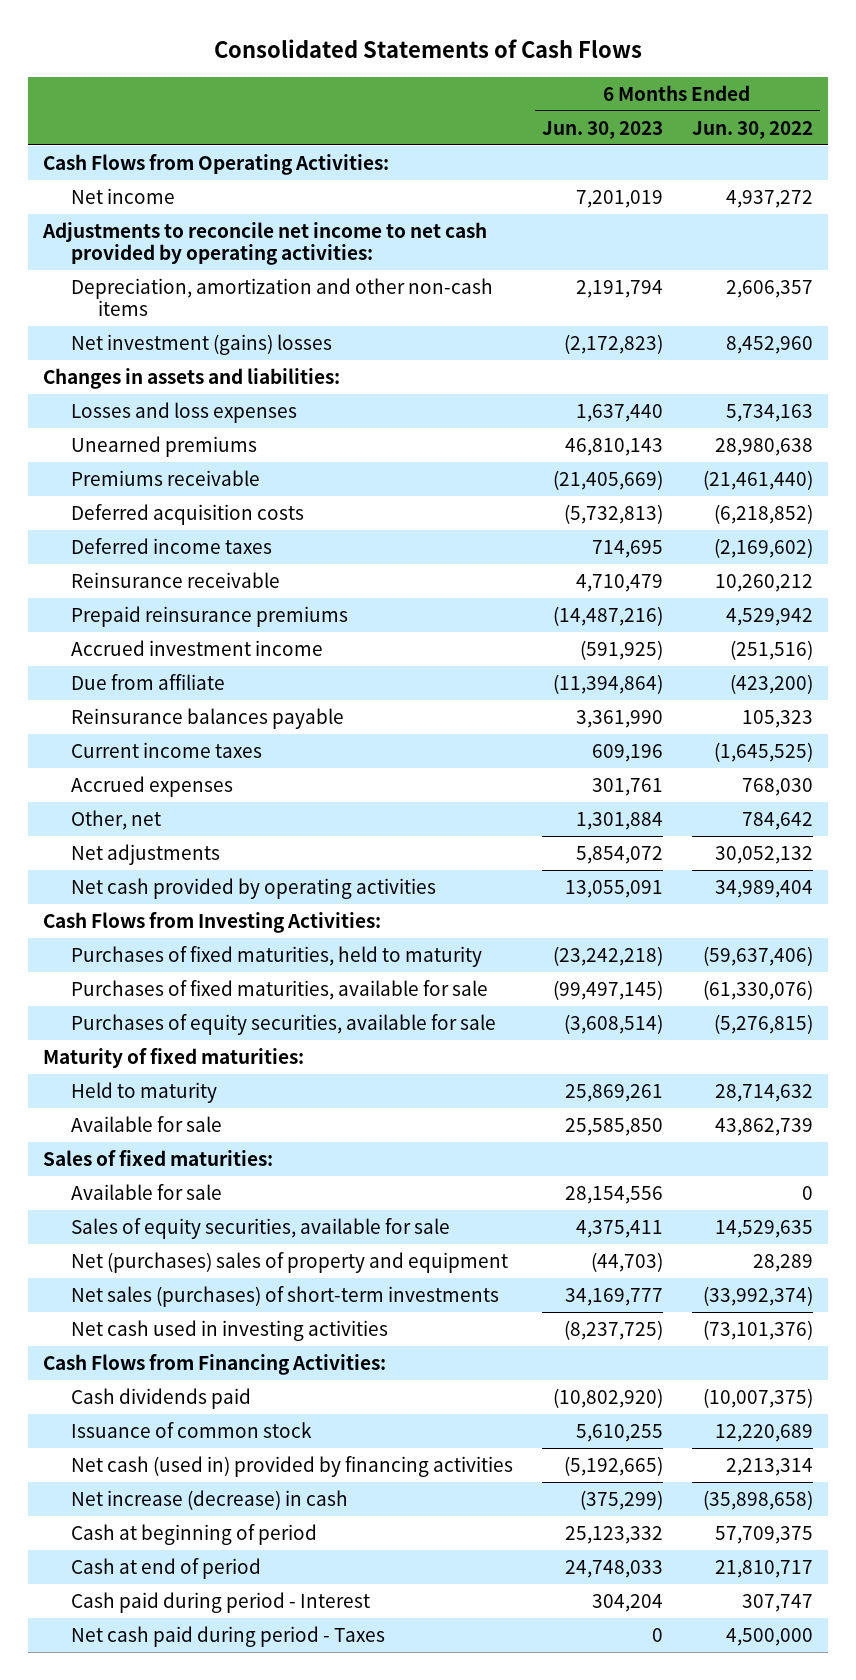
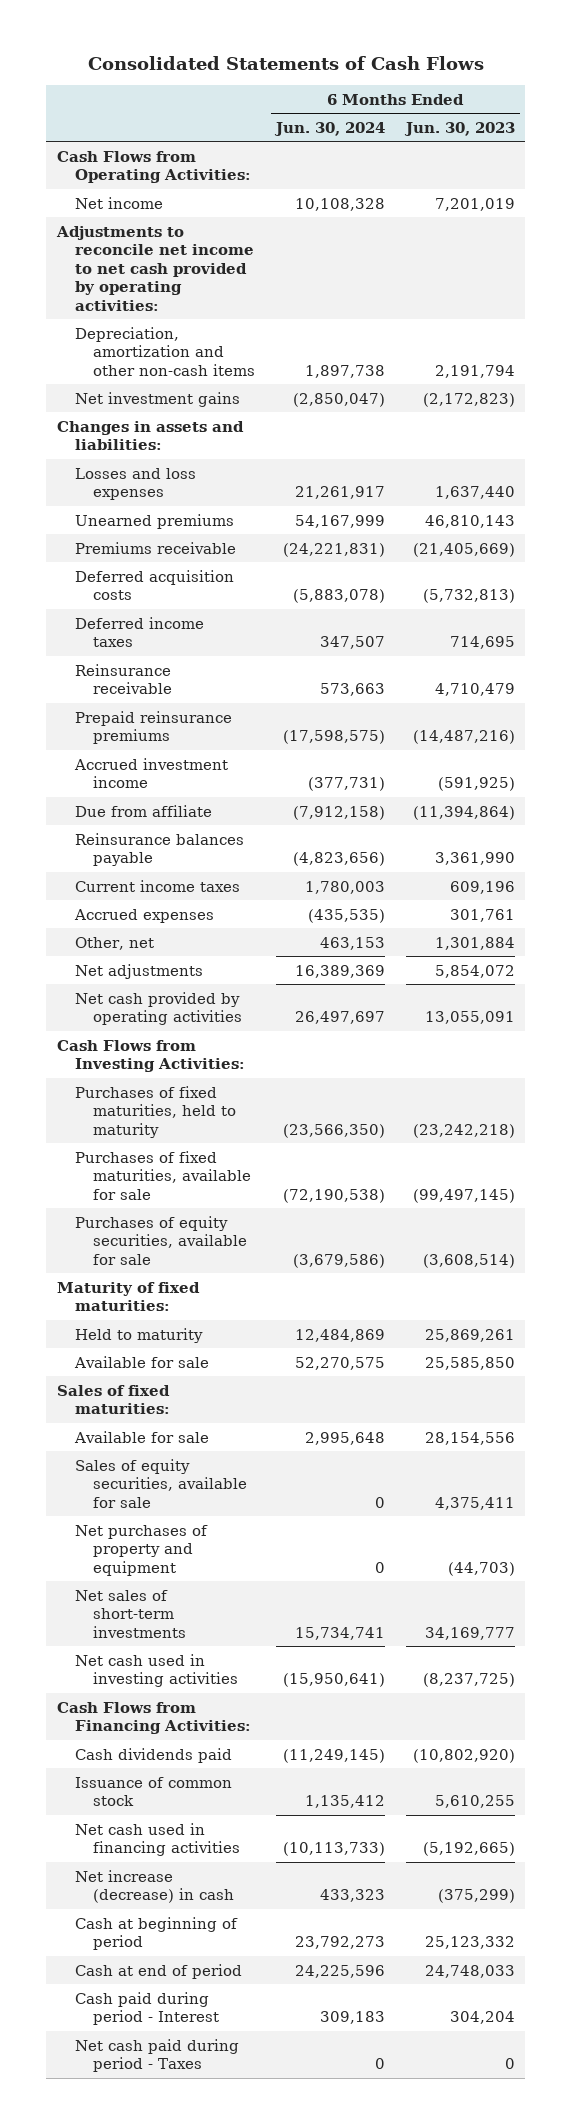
[692,120,814,139] Jun. 30, 2022 -> none
none -> [273,121,385,136] Jun. 30, 2024
[70,333,332,355] Net investment (gains) losses -> [74,391,240,407] Net investment gains
[70,1251,508,1273] Net (purchases) sales of property and equipment -> [74,1524,208,1576] Net purchases of property and equipment
[70,1285,499,1307] Net sales (purchases) of short-term investments -> [74,1589,186,1638] Net sales of short-term investments
[70,1455,513,1477] Net cash (used in) provided by financing activities -> [74,1822,240,1857] Net cash used in financing activities

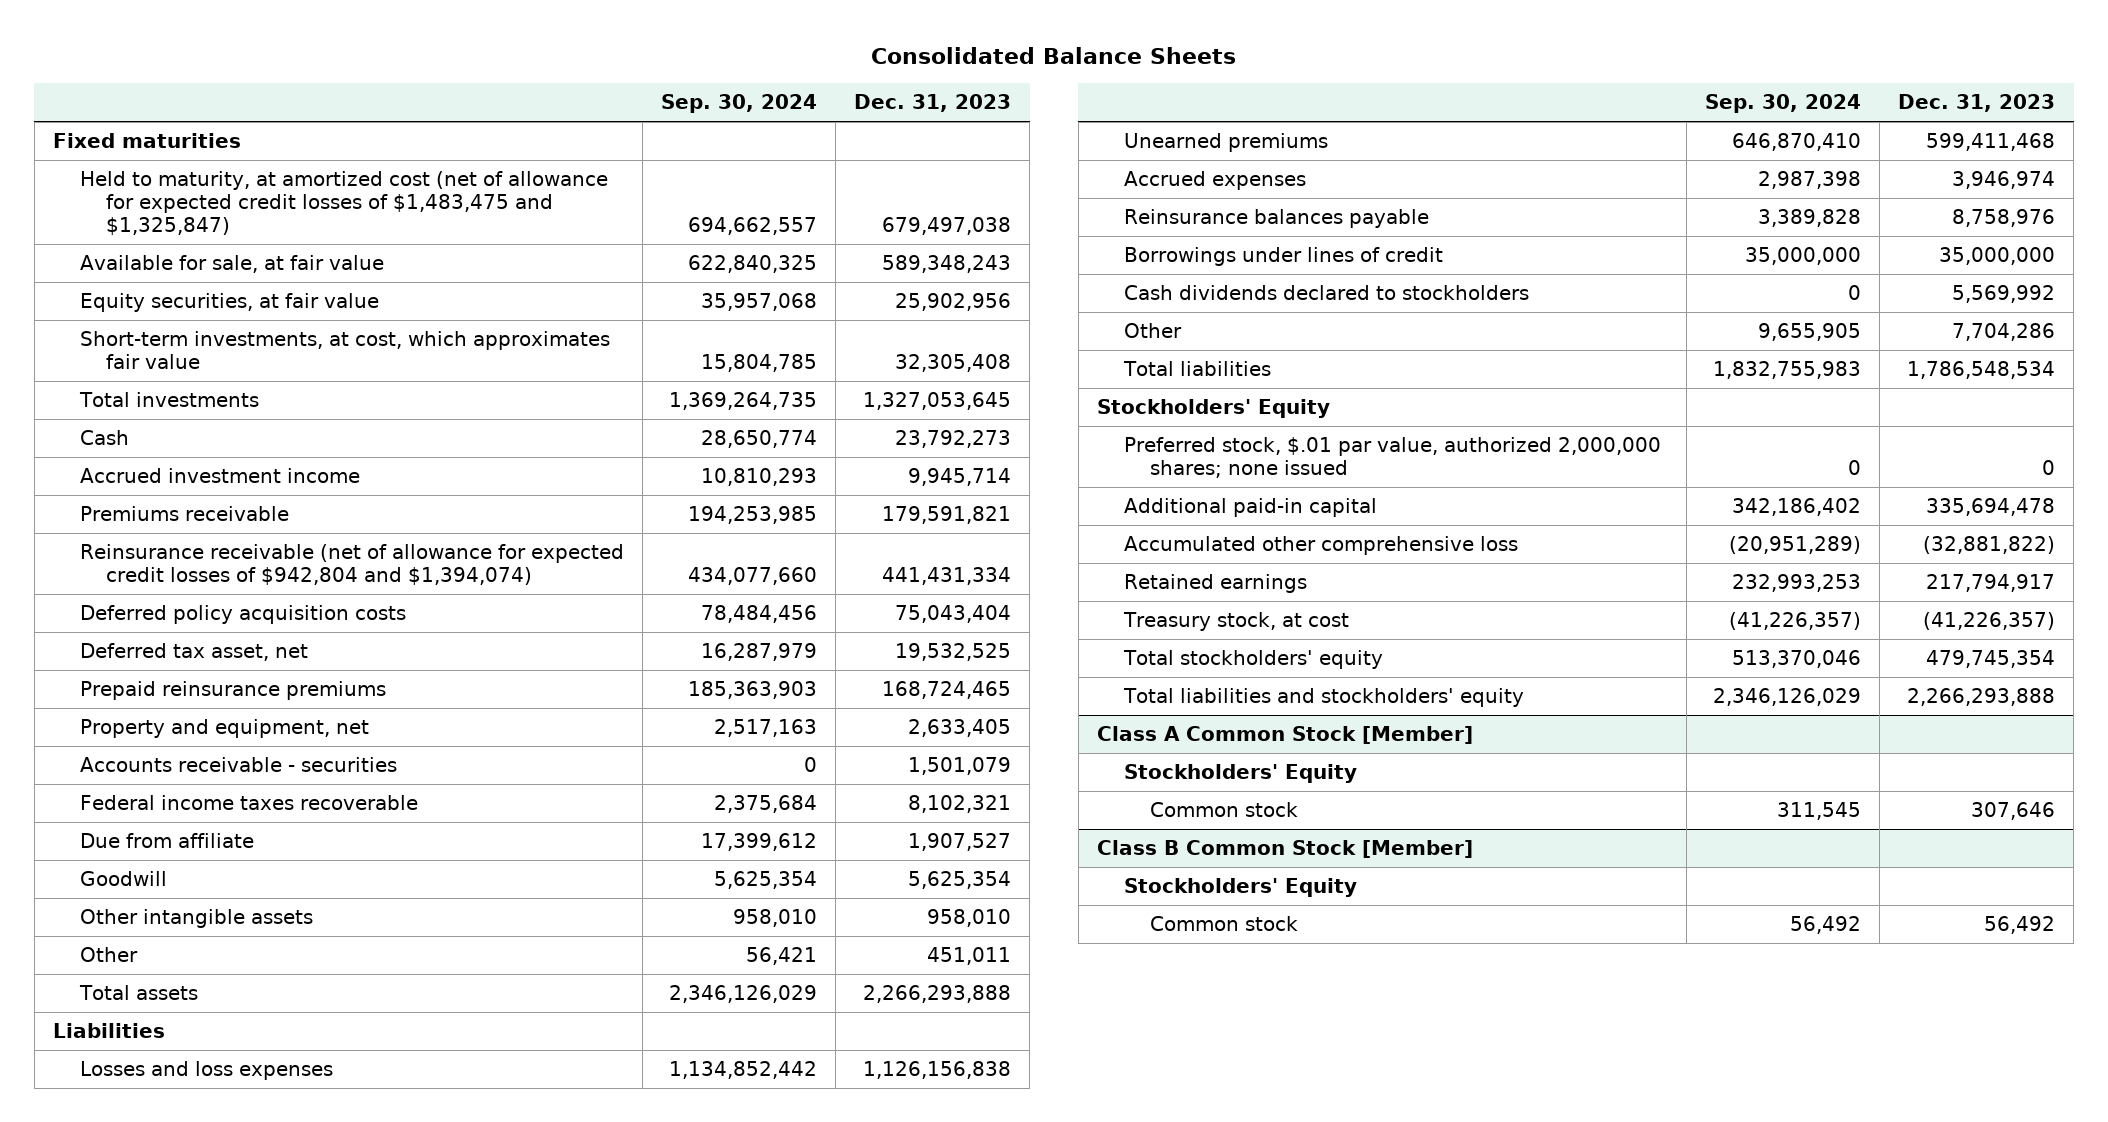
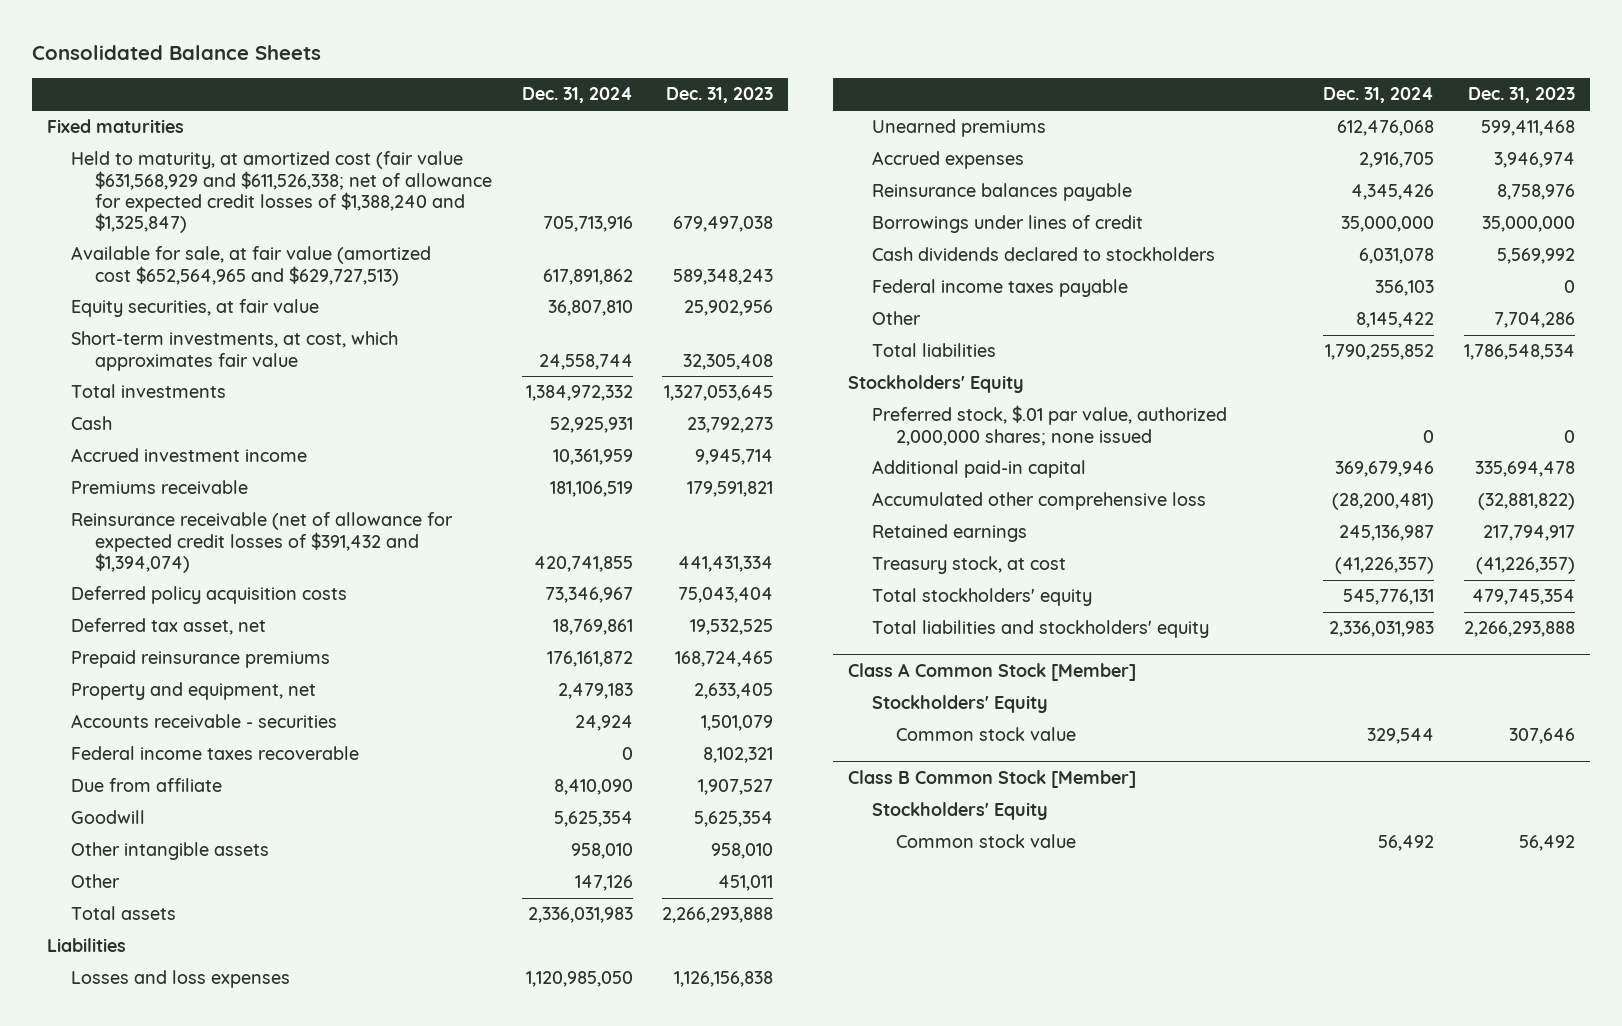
[660,94,817,114] Sep. 30, 2024 -> none
none -> [521,87,633,104] Dec. 31, 2024
[79,171,608,236] Held to maturity, at amortized cost (net of allowance for expected credit losses of $1,483,475 and $1,325,847) -> [70,151,492,233] Held to maturity, at amortized cost (fair value $631,568,929 and $611,526,338; net of allowance for expected credit losses of $1,388,240 and $1,325,847)
[79,255,384,274] Available for sale, at fair value -> [70,246,431,286] Available for sale, at fair value (amortized cost $652,564,965 and $629,727,513)
[79,544,624,586] Reinsurance receivable (net of allowance for expected credit losses of $942,804 and $1,394,074) -> [70,512,453,573] Reinsurance receivable (net of allowance for expected credit losses of $391,432 and $1,394,074)
none -> [872,279,1129,298] Federal income taxes payable
[1150,802,1299,818] Common stock -> [896,727,1077,742] Common stock value
[1150,916,1299,932] Common stock -> [896,834,1077,849] Common stock value

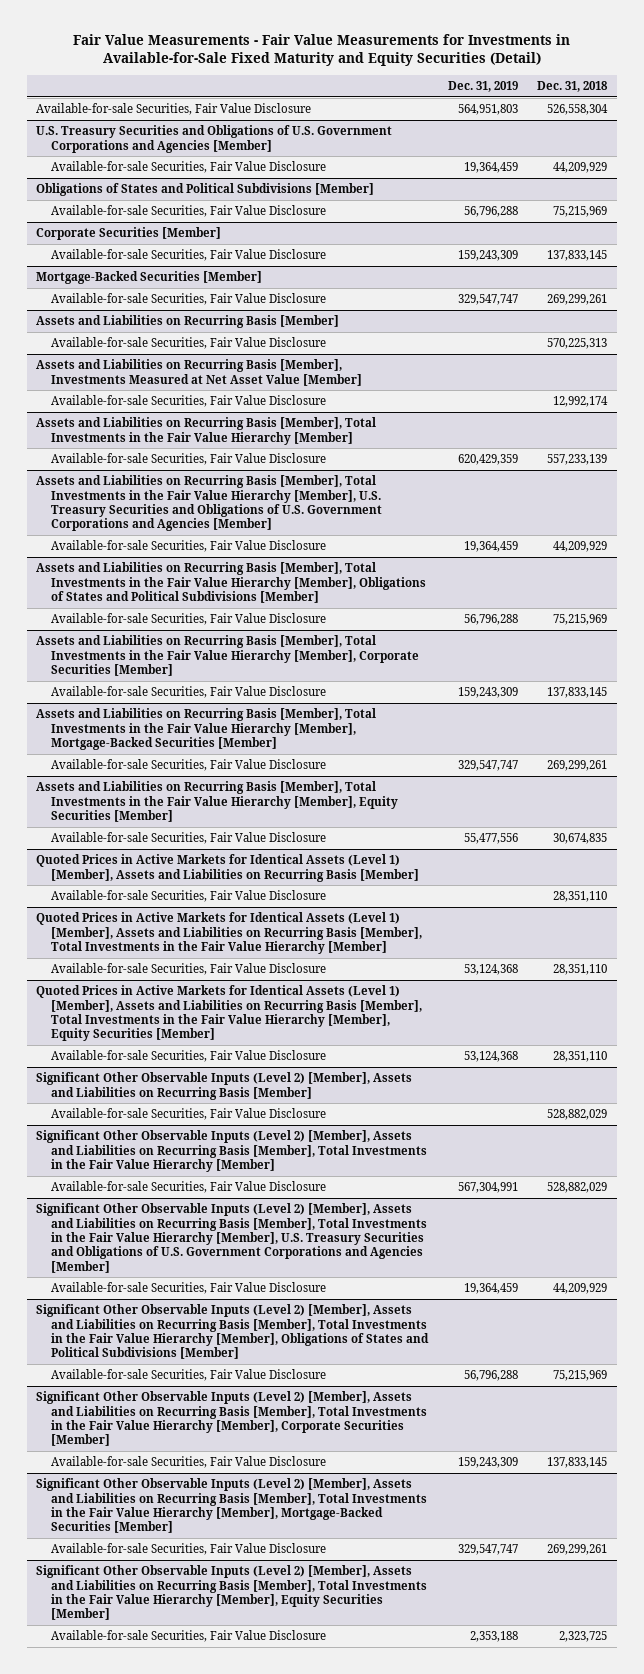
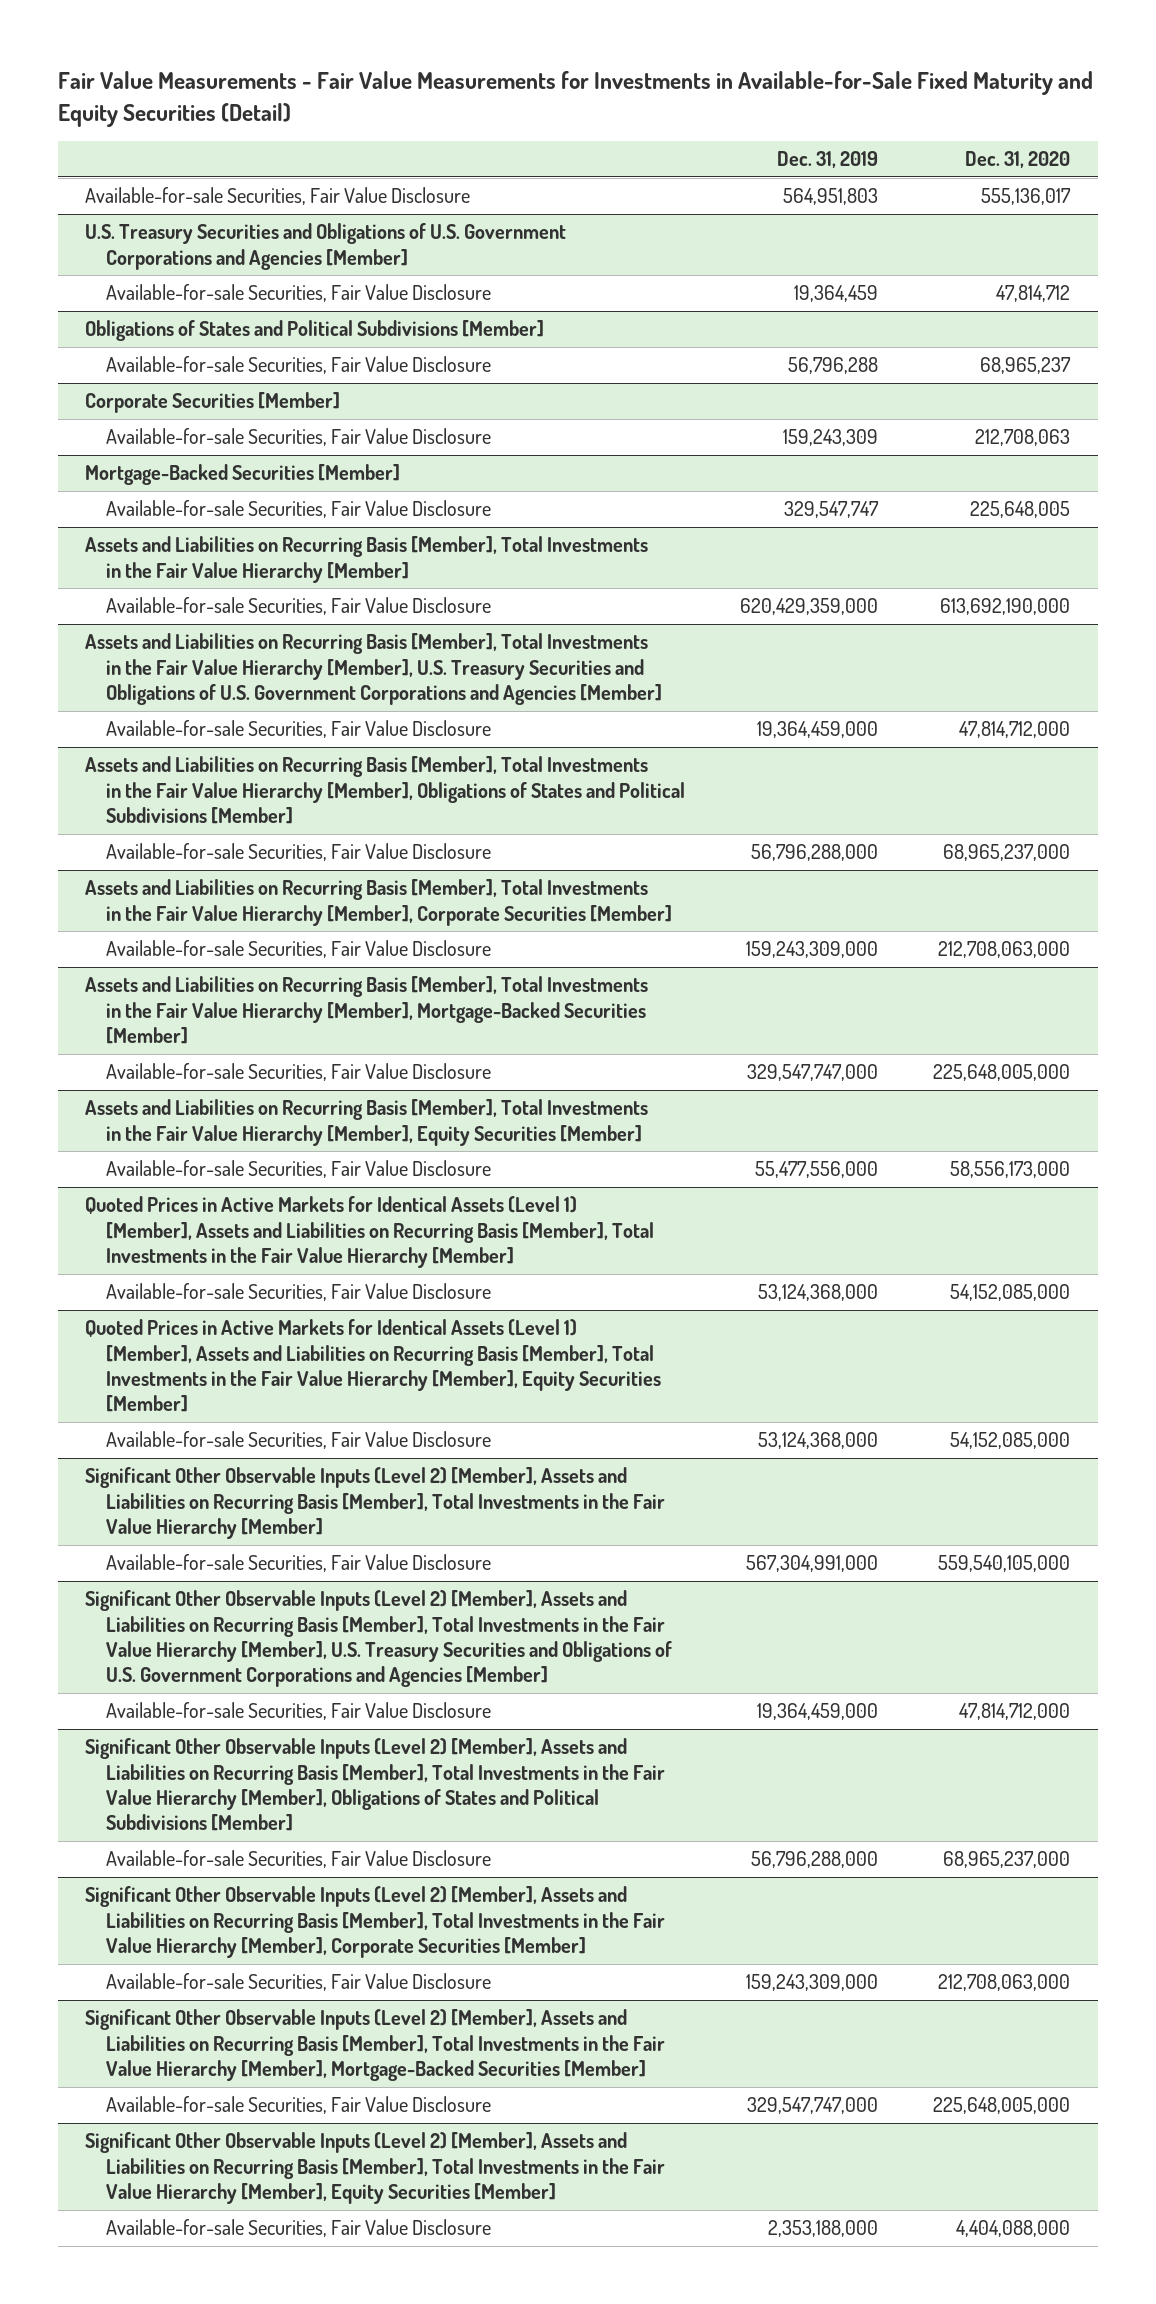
[537,80,609,92] Dec. 31, 2018 -> none
none -> [965,151,1071,169] Dec. 31, 2020
[36,315,340,329] Assets and Liabilities on Recurring Basis [Member] -> none
[51,337,327,350] Available-for-sale Securities, Fair Value Disclosure -> none
[36,359,363,386] Assets and Liabilities on Recurring Basis [Member], Investments Measured at Net Asset Value [Member] -> none
[51,395,327,408] Available-for-sale Securities, Fair Value Disclosure -> none
[457,454,518,466] 620,429,359 -> [739,598,878,616] 620,429,359,000
[463,541,518,553] 19,364,459 -> [756,721,878,739] 19,364,459,000
[463,614,518,626] 56,796,288 -> [750,844,878,862] 56,796,288,000
[457,687,518,699] 159,243,309 -> [745,941,878,959] 159,243,309,000
[457,760,518,772] 329,547,747 -> [746,1064,878,1082] 329,547,747,000
[36,854,420,882] Quoted Prices in Active Markets for Identical Assets (Level 1) [Member], Assets and Liabilities on Recurring Basis [Member] -> none
[51,890,327,903] Available-for-sale Securities, Fair Value Disclosure -> none
[463,833,518,845] 55,477,556 -> [754,1161,878,1179] 55,477,556,000
[463,964,518,976] 53,124,368 -> [757,1284,878,1302] 53,124,368,000
[36,1072,413,1100] Significant Other Observable Inputs (Level 2) [Member], Assets and Liabilities on Recurring Basis [Member] -> none
[51,1108,327,1121] Available-for-sale Securities, Fair Value Disclosure -> none
[463,1051,518,1063] 53,124,368 -> [757,1432,878,1450] 53,124,368,000
[457,1182,518,1194] 567,304,991 -> [745,1555,878,1573] 567,304,991,000
[463,1283,518,1295] 19,364,459 -> [756,1703,878,1721] 19,364,459,000
[463,1370,518,1382] 56,796,288 -> [750,1851,878,1869] 56,796,288,000
[457,1457,518,1469] 159,243,309 -> [745,1974,878,1992] 159,243,309,000
[457,1544,518,1556] 329,547,747 -> [746,2097,878,2115] 329,547,747,000
[469,1631,518,1643] 2,353,188 -> [767,2220,878,2238] 2,353,188,000

